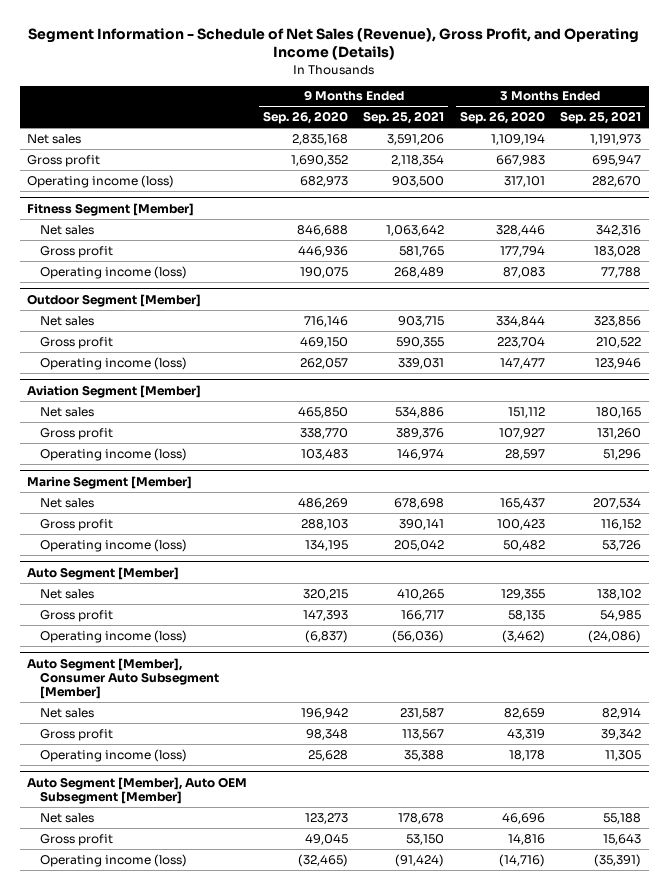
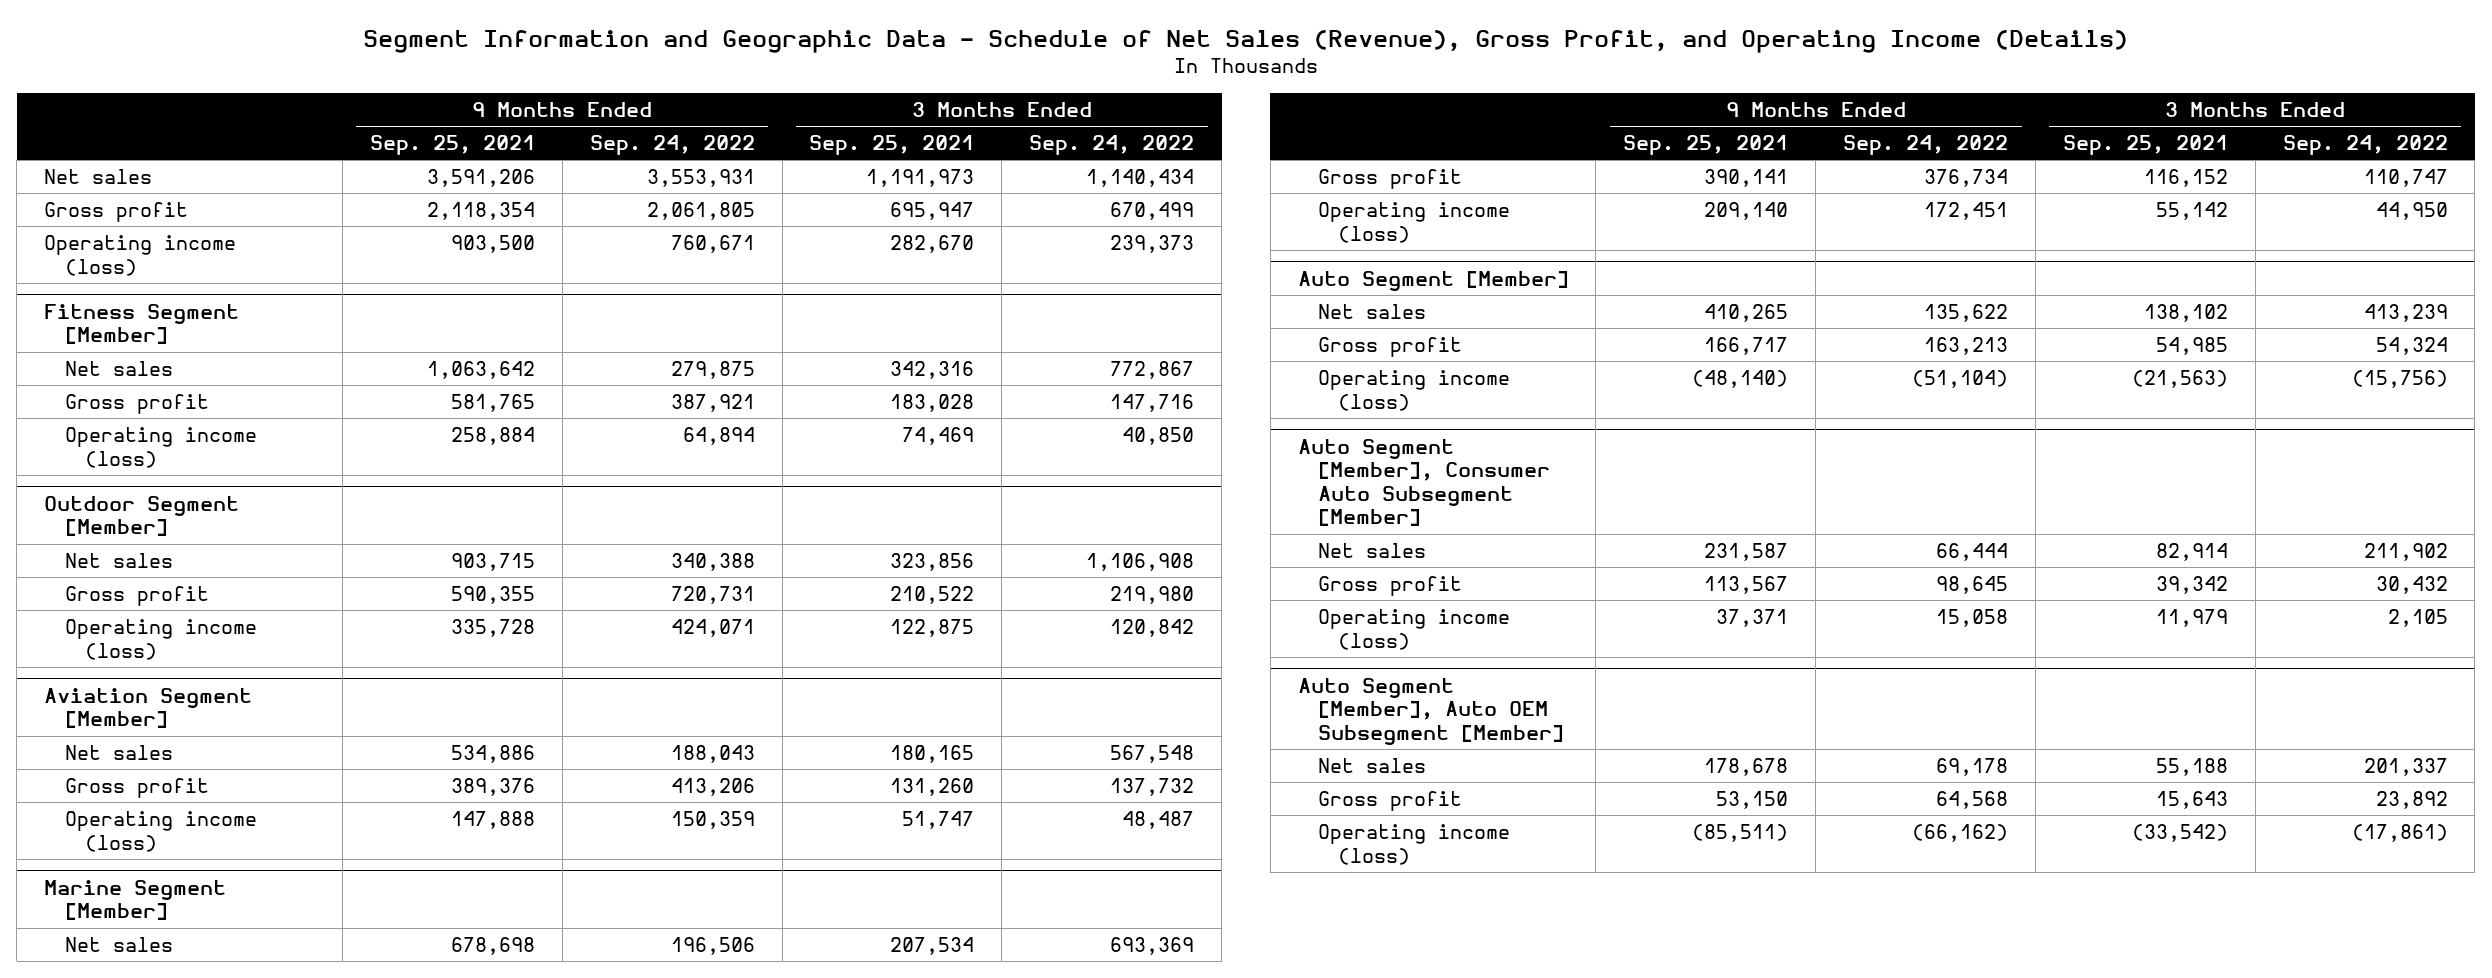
[28,27,640,61] Segment Information - Schedule of Net Sales (Revenue), Gross Profit, and Operating Income (Details) -> [362,30,2128,54] Segment Information and Geographic Data - Schedule of Net Sales (Revenue), Gross Profit, and Operating Income (Details)
[262,111,348,125] Sep. 26, 2020 -> none
[459,111,545,125] Sep. 26, 2020 -> none
none -> [589,135,755,156] Sep. 24, 2022
none -> [1029,135,1195,156] Sep. 24, 2022
[394,266,445,278] 268,489 -> [450,427,535,446] 258,884
[601,266,642,278] 77,788 -> [902,427,975,446] 74,469
[398,357,445,369] 339,031 -> [450,619,535,638] 335,728
[595,357,642,369] 123,946 -> [890,619,975,638] 122,875
[397,448,445,460] 146,974 -> [450,811,535,830] 147,888
[603,448,642,460] 51,296 -> [902,811,975,830] 51,747
[394,539,445,551] 205,042 -> [1704,202,1789,221] 209,140
[602,539,642,551] 53,726 -> [2155,202,2228,221] 55,142
[392,629,445,643] (56,036) -> [1692,370,1789,389] (48,140)
[588,629,642,643] (24,086) -> [2131,370,2228,389] (21,563)
[404,749,445,761] 35,388 -> [1716,609,1789,628] 37,371
[605,749,642,761] 11,305 -> [2155,609,2228,628] 11,979
[395,853,445,867] (91,424) -> [1692,824,1789,843] (85,511)
[594,853,642,867] (35,391) -> [2131,824,2228,843] (33,542)

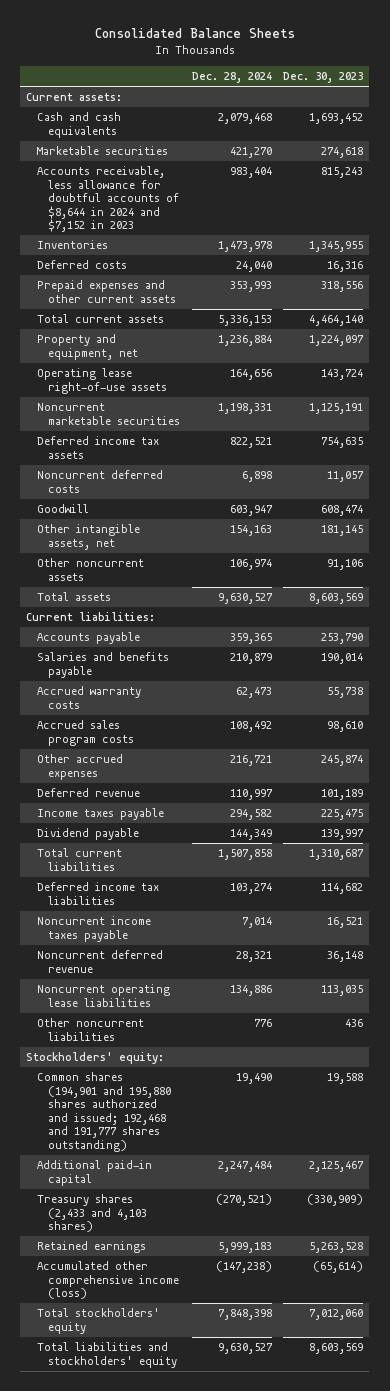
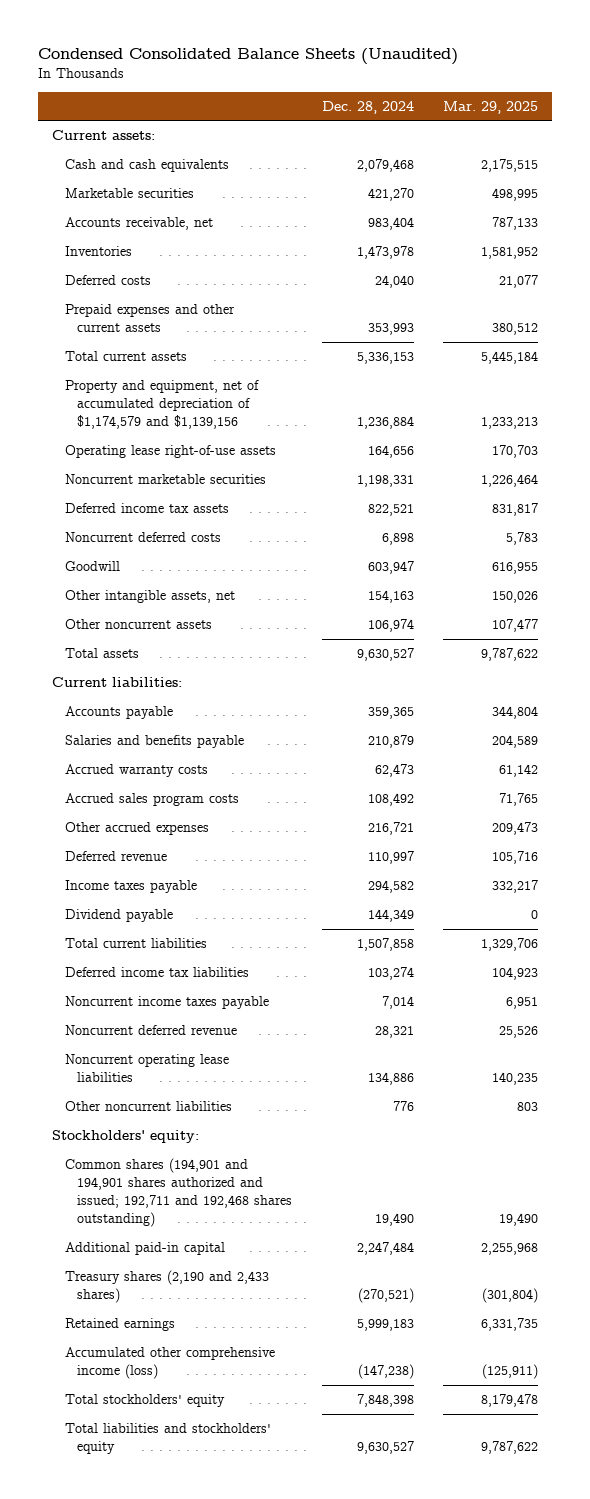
[94,28,295,39] Consolidated Balance Sheets -> [37,48,458,66] Condensed Consolidated Balance Sheets (Unaudited)
[283,71,364,83] Dec. 30, 2023 -> none
none -> [442,100,538,114] Mar. 29, 2025
[37,166,179,233] Accounts receivable, less allowance for doubtful accounts of $8,644 in 2024 and $7,152 in 2023 -> [64,217,213,231] Accounts receivable, net
[37,334,138,360] Property and equipment, net -> [64,380,259,430] Property and equipment, net of accumulated depreciation of $1,174,579 and $1,139,156
[37,1072,171,1152] Common shares (194,901 and 195,880 shares authorized and issued; 192,468 and 191,777 shares outstanding) -> [64,1158,293,1228] Common shares (194,901 and 194,901 shares authorized and issued; 192,711 and 192,468 shares outstanding)
[37,1194,147,1233] Treasury shares (2,433 and 4,103 shares) -> [64,1270,269,1304] Treasury shares (2,190 and 2,433 shares)

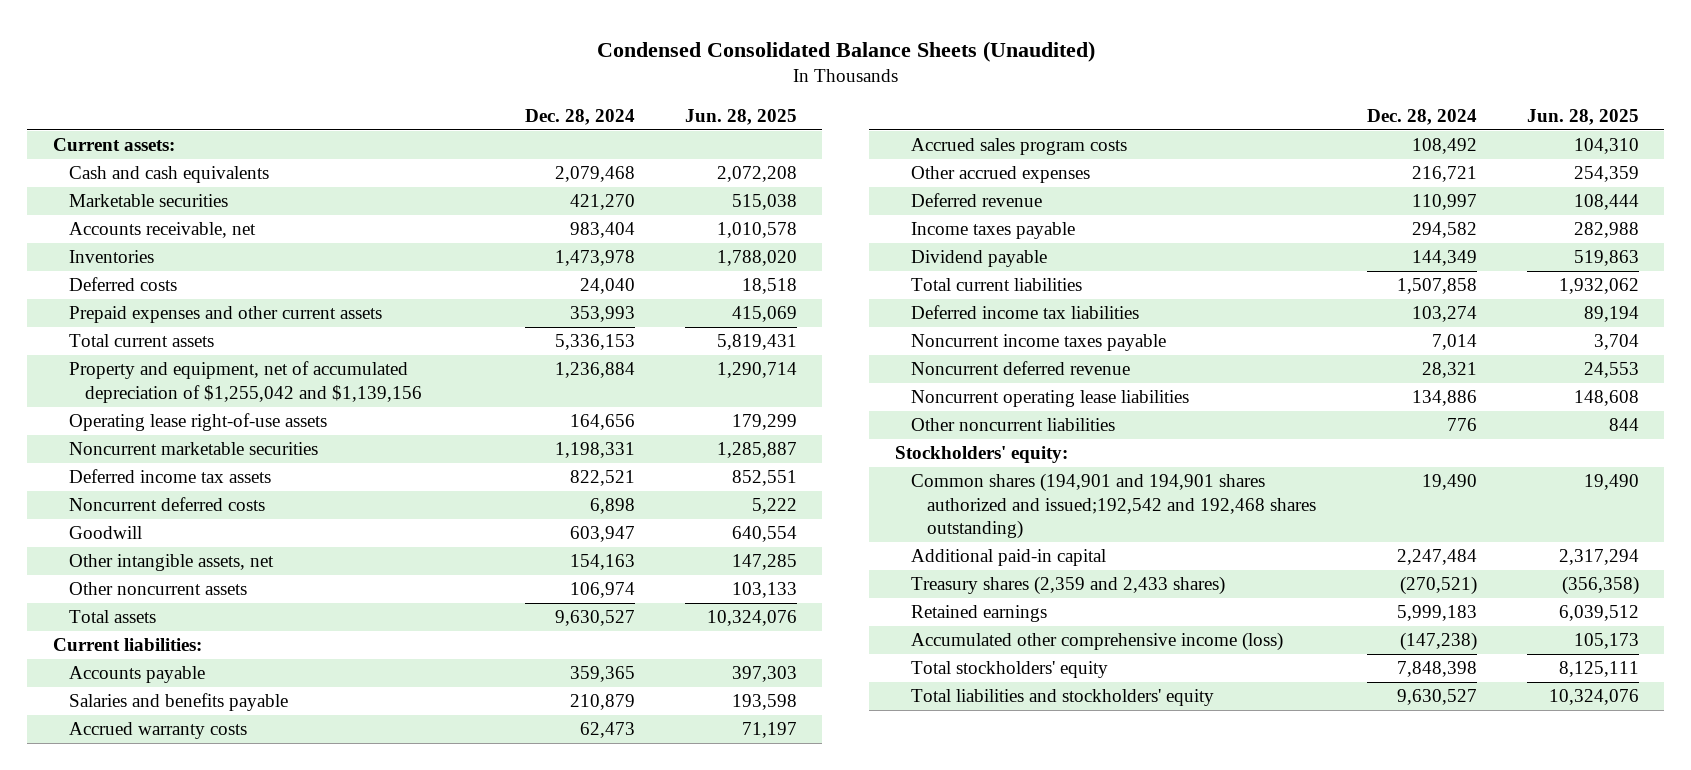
[442,100,538,114] Mar. 29, 2025 -> none
none -> [684,108,797,125] Jun. 28, 2025
[64,380,259,430] Property and equipment, net of accumulated depreciation of $1,174,579 and $1,139,156 -> [68,361,423,403] Property and equipment, net of accumulated depreciation of $1,255,042 and $1,139,156
[64,1158,293,1228] Common shares (194,901 and 194,901 shares authorized and issued; 192,711 and 192,468 shares outstanding) -> [910,473,1317,540] Common shares (194,901 and 194,901 shares authorized and issued;192,542 and 192,468 shares outstanding)
[64,1270,269,1304] Treasury shares (2,190 and 2,433 shares) -> [910,576,1225,596] Treasury shares (2,359 and 2,433 shares)

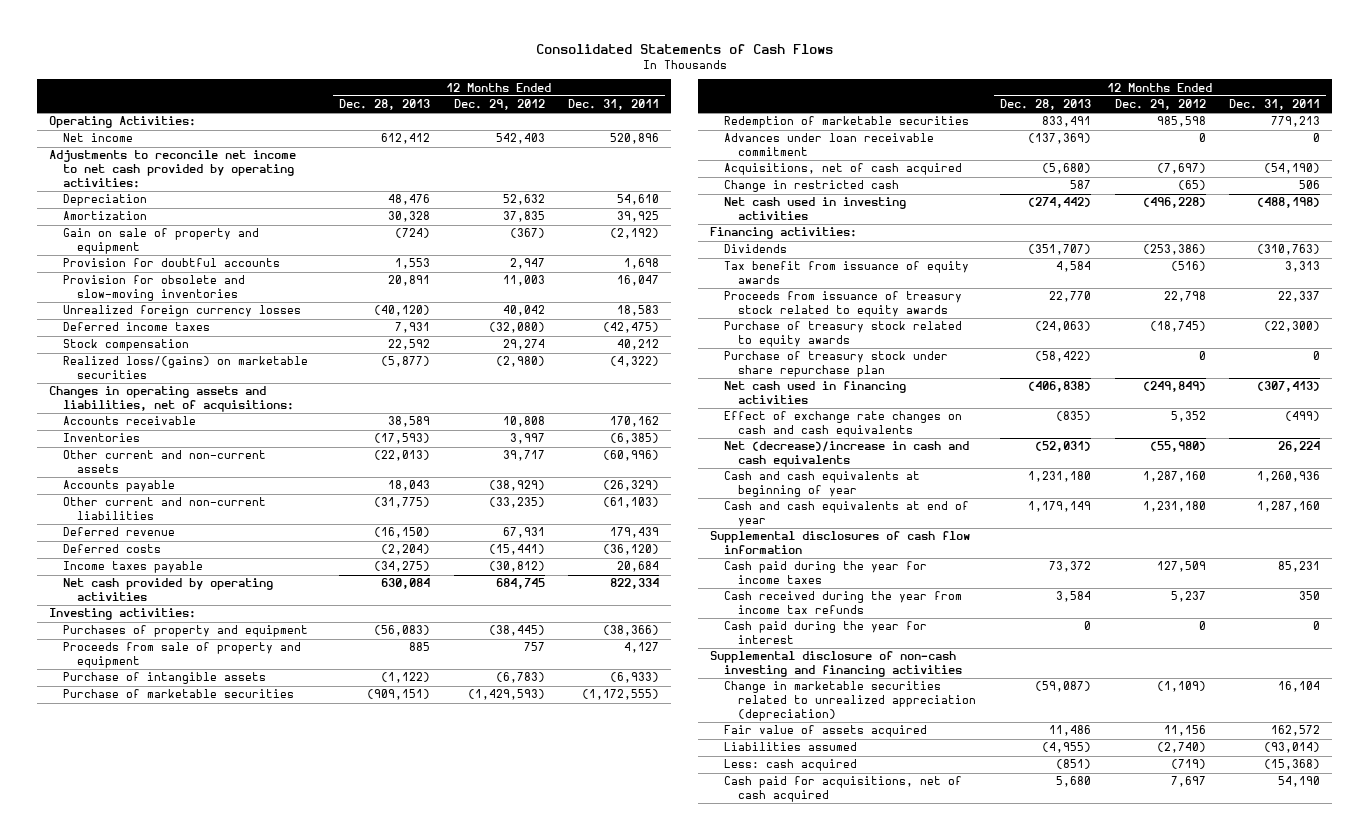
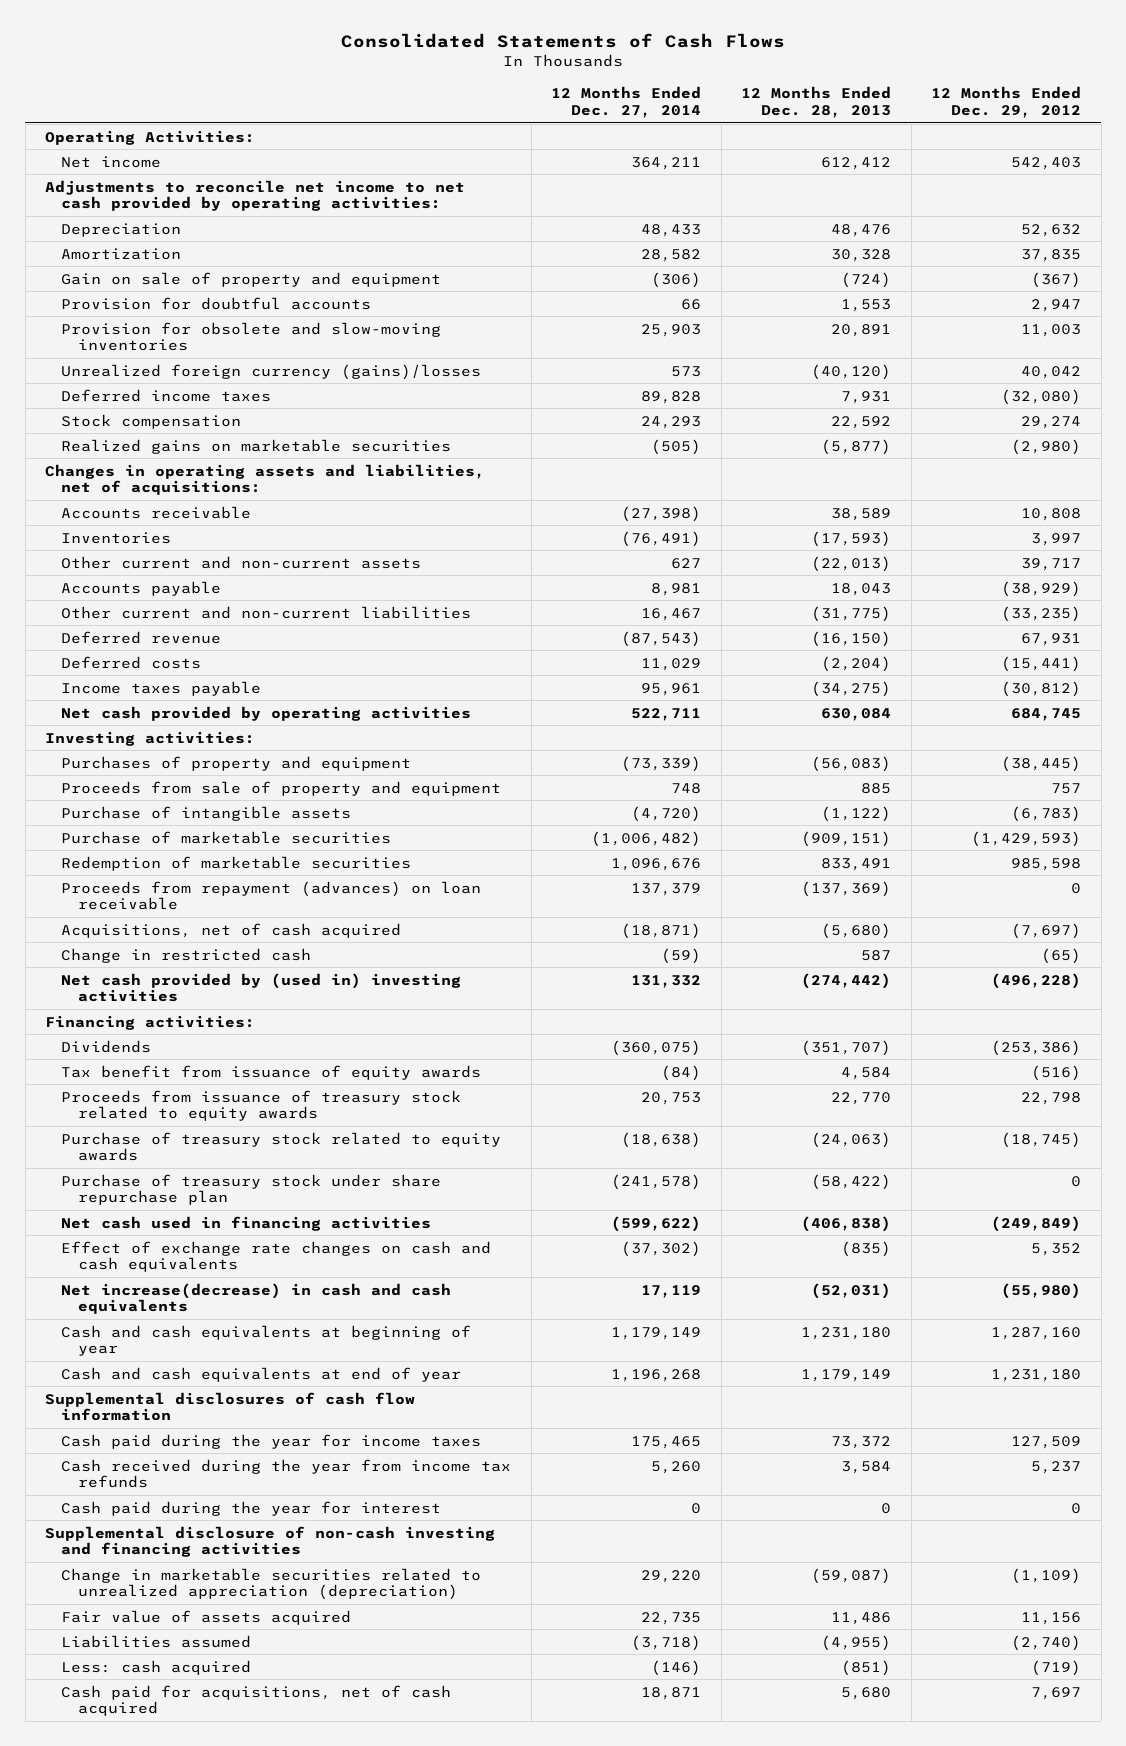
[568,99,660,111] Dec. 31, 2011 -> none
none -> [551,86,702,118] 12 Months Ended Dec. 27, 2014
[62,305,301,318] Unrealized foreign currency losses -> [61,363,482,380] Unrealized foreign currency (gains)/losses
[62,356,308,380] Realized loss/(gains) on marketable securities -> [61,438,452,454] Realized gains on marketable securities
[724,133,935,157] Advances under loan receivable commitment -> [61,880,482,911] Proceeds from repayment (advances) on loan receivable
[724,197,907,221] Net cash used in investing activities -> [61,972,462,1003] Net cash provided by (used in) investing activities
[724,441,970,468] Net (decrease)/increase in cash and cash equivalents -> [61,1282,452,1315] Net increase(decrease) in cash and cash equivalents

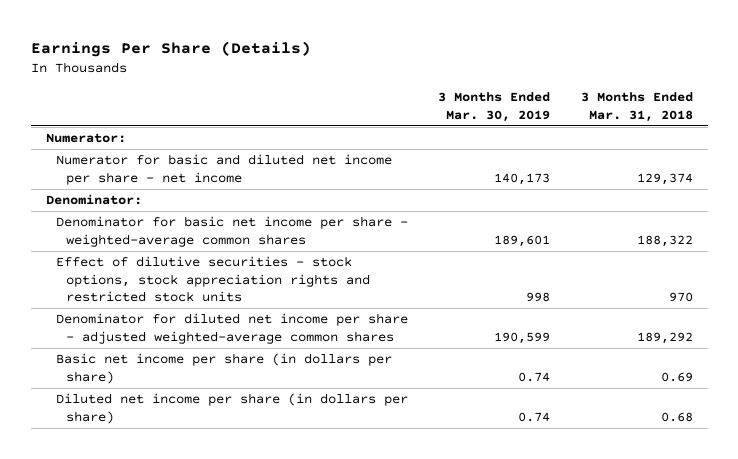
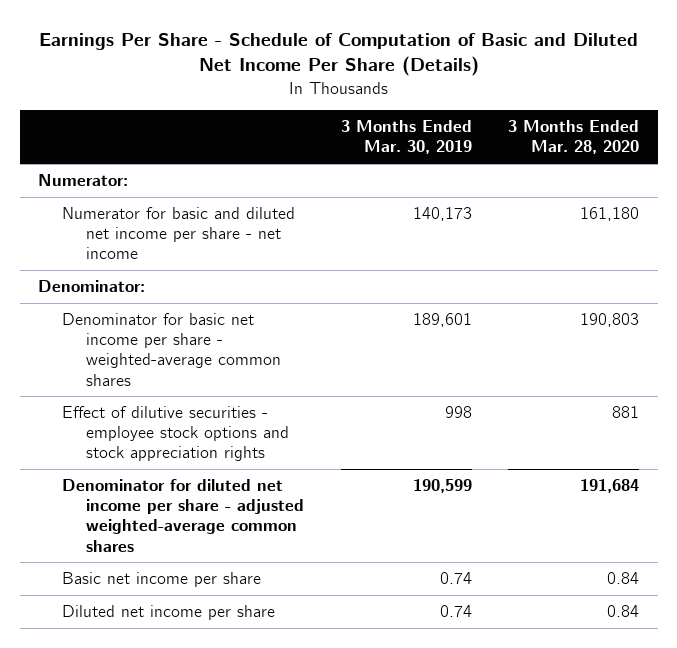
[30,40,311,57] Earnings Per Share (Details) -> [38,32,638,77] Earnings Per Share - Schedule of Computation of Basic and Diluted Net Income Per Share (Details)
[580,92,693,122] 3 Months Ended Mar. 31, 2018 -> none
none -> [508,120,640,155] 3 Months Ended Mar. 28, 2020
[55,256,371,303] Effect of dilutive securities - stock options, stock appreciation rights and restricted stock units -> [62,406,289,462] Effect of dilutive securities - employee stock options and stock appreciation rights
[55,353,392,384] Basic net income per share (in dollars per share) -> [62,572,262,588] Basic net income per share
[55,393,408,424] Diluted net income per share (in dollars per share) -> [62,605,276,621] Diluted net income per share

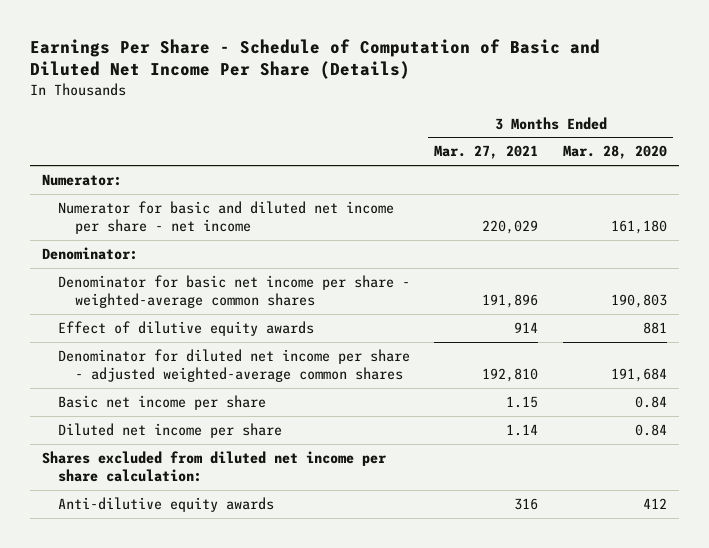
[340,120,472,155] 3 Months Ended Mar. 30, 2019 -> none
none -> [434,145,539,160] Mar. 27, 2021
[62,406,289,462] Effect of dilutive securities - employee stock options and stock appreciation rights -> [58,321,315,337] Effect of dilutive equity awards
none -> [41,451,387,482] Shares excluded from diluted net income per share calculation:
none -> [58,497,275,513] Anti-dilutive equity awards

